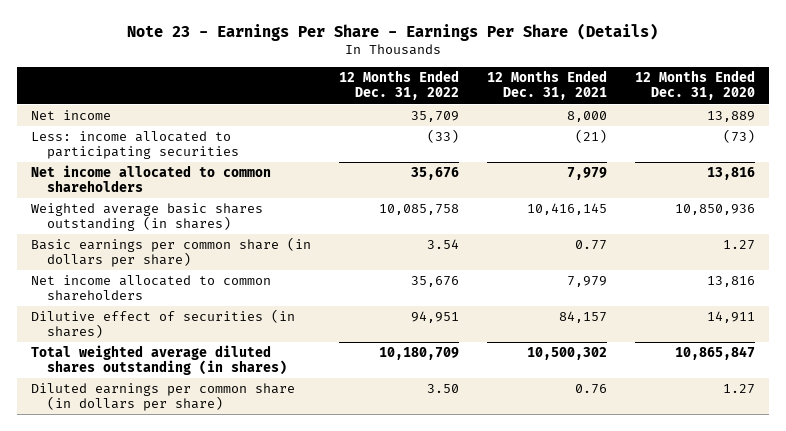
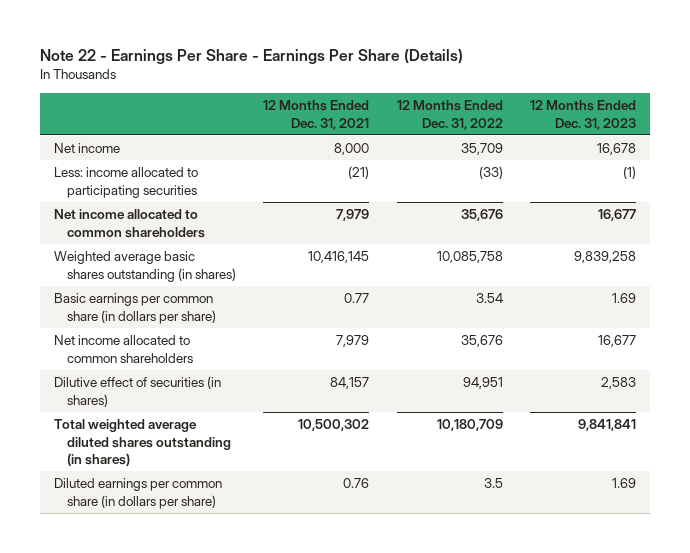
[126,22,658,41] Note 23 - Earnings Per Share - Earnings Per Share (Details) -> [39,49,463,65] Note 22 - Earnings Per Share - Earnings Per Share (Details)
[634,70,755,101] 12 Months Ended Dec. 31, 2020 -> none
none -> [530,99,637,130] 12 Months Ended Dec. 31, 2023
[426,384,459,394] 3.50 -> [483,477,503,488] 3.5

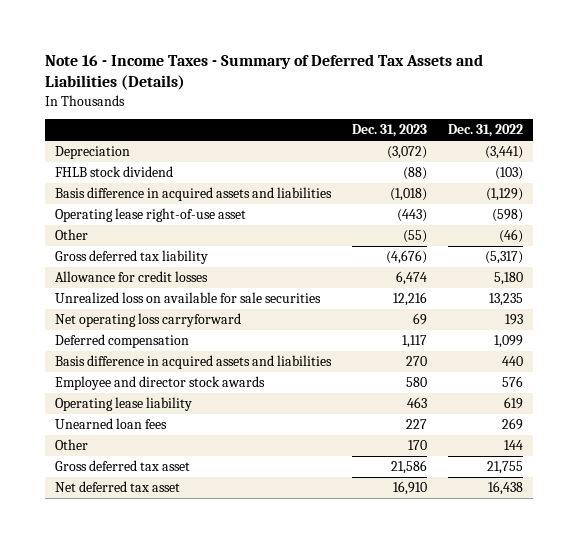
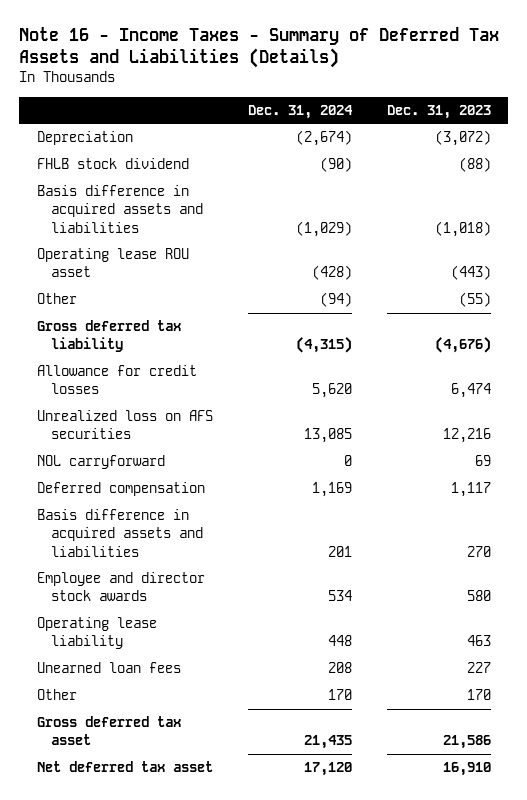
[447,124,523,138] Dec. 31, 2022 -> none
none -> [247,104,353,119] Dec. 31, 2024
[55,208,247,223] Operating lease right-of-use asset -> [36,248,189,278] Operating lease ROU asset
[55,292,322,305] Unrealized loss on available for sale securities -> [36,410,213,440] Unrealized loss on AFS securities
[55,313,242,328] Net operating loss carryforward -> [36,455,165,470] NOL carryforward

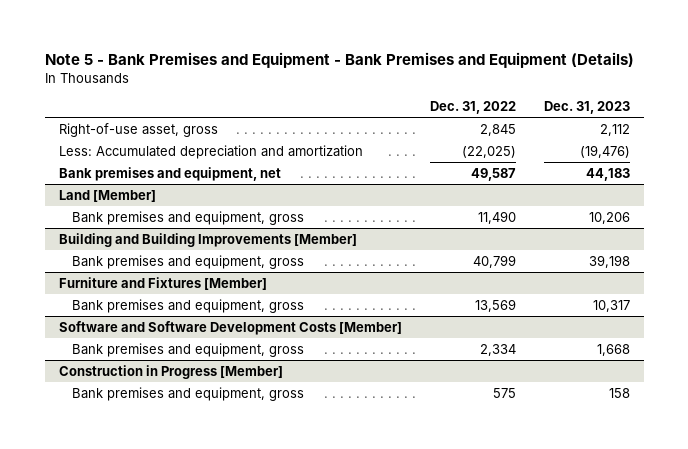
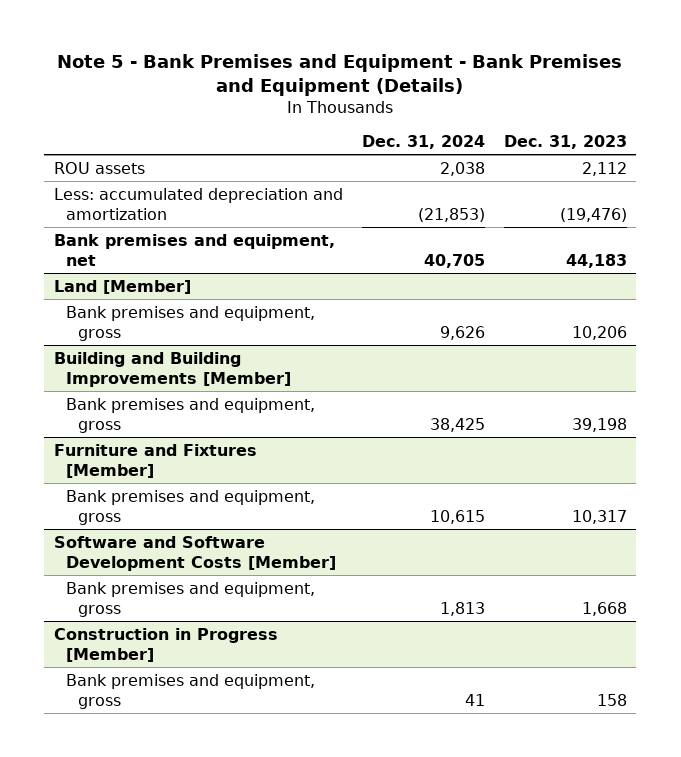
[429,101,516,115] Dec. 31, 2022 -> none
none -> [361,135,485,150] Dec. 31, 2024
[58,122,218,137] Right-of-use asset, gross -> [53,161,145,174] ROU assets
[58,144,363,159] Less: Accumulated depreciation and amortization -> [53,187,343,220] Less: accumulated depreciation and amortization

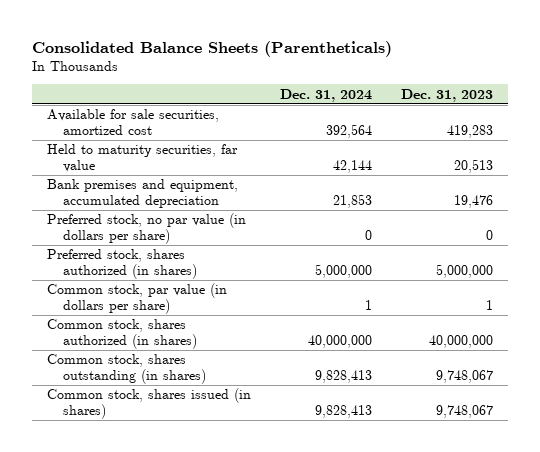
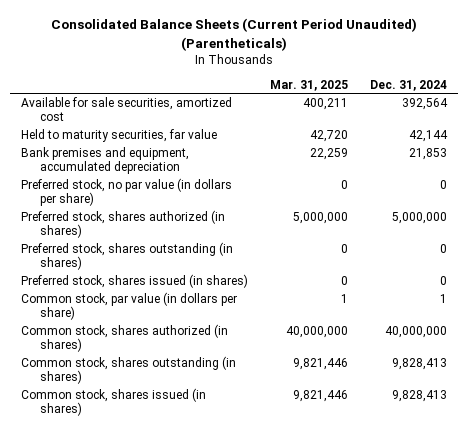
[32,40,393,57] Consolidated Balance Sheets (Parentheticals) -> [51,18,418,51] Consolidated Balance Sheets (Current Period Unaudited) (Parentheticals)
[401,88,494,102] Dec. 31, 2023 -> none
none -> [270,79,349,91] Mar. 31, 2025
none -> [21,242,234,271] Preferred stock, shares outstanding (in shares)
none -> [21,274,249,289] Preferred stock, shares issued (in shares)

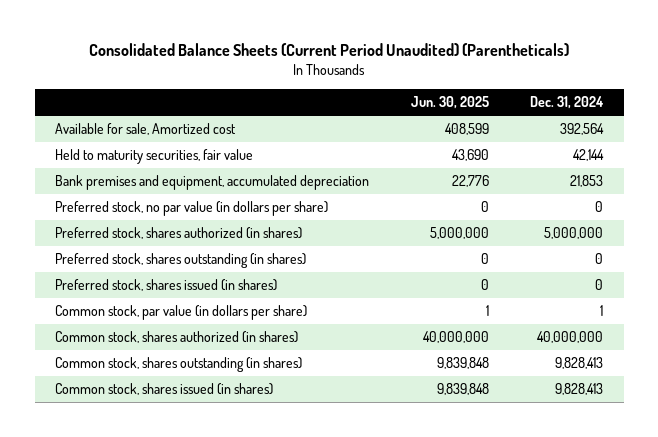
[270,79,349,91] Mar. 31, 2025 -> none
none -> [410,96,489,110] Jun. 30, 2025
[21,97,233,122] Available for sale securities, amortized cost -> [55,123,237,136] Available for sale, Amortized cost
[21,129,218,143] Held to maturity securities, far value -> [55,149,254,165] Held to maturity securities, fair value

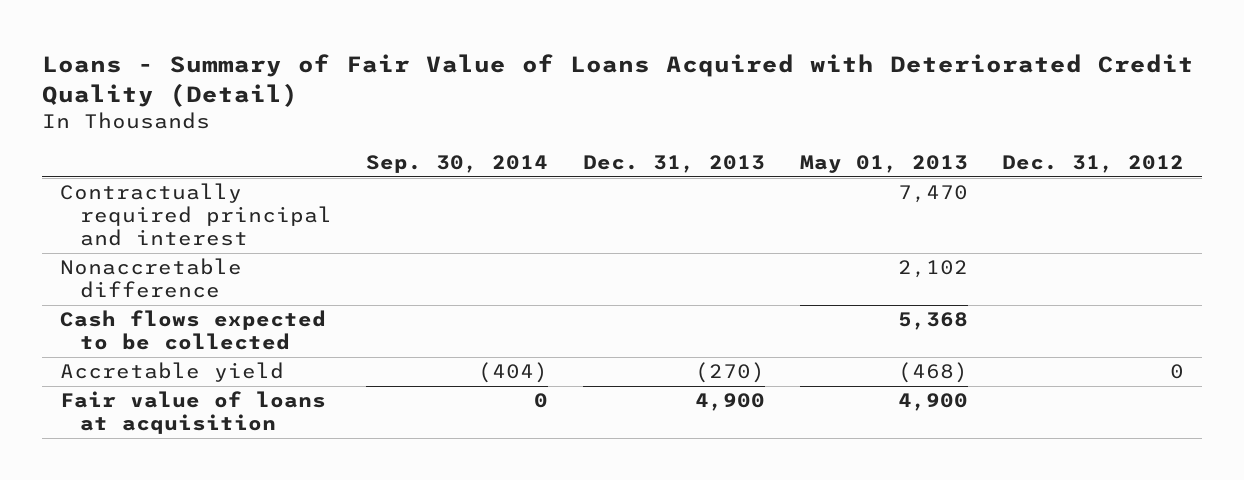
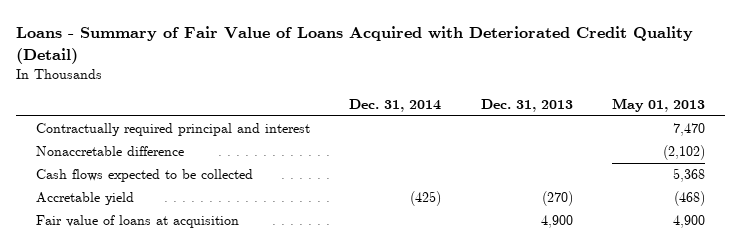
[366,155,549,174] Sep. 30, 2014 -> none
[1002,155,1185,174] Dec. 31, 2012 -> none
none -> [349,99,442,113] Dec. 31, 2014
[897,260,968,279] 2,102 -> [663,145,706,161] (2,102)

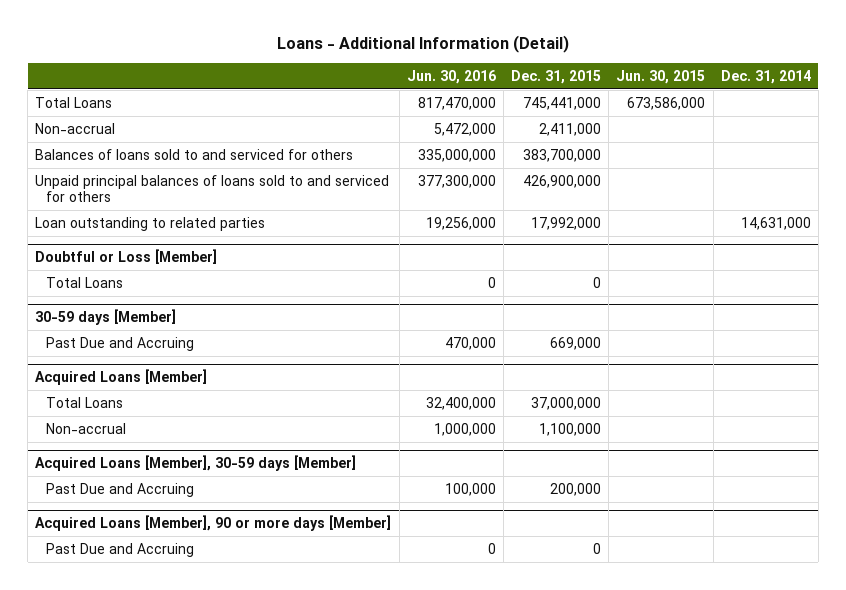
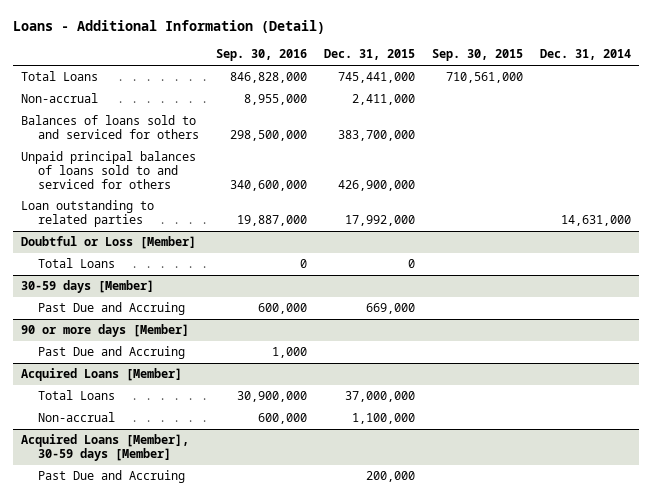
[406,69,496,84] Jun. 30, 2016 -> none
[616,69,706,84] Jun. 30, 2015 -> none
none -> [216,49,308,62] Sep. 30, 2016
none -> [431,49,523,62] Sep. 30, 2015
none -> [21,324,190,338] 90 or more days [Member]
none -> [38,346,186,360] Past Due and Accruing
[35,514,392,531] Acquired Loans [Member], 90 or more days [Member] -> none
[46,542,195,557] Past Due and Accruing -> none

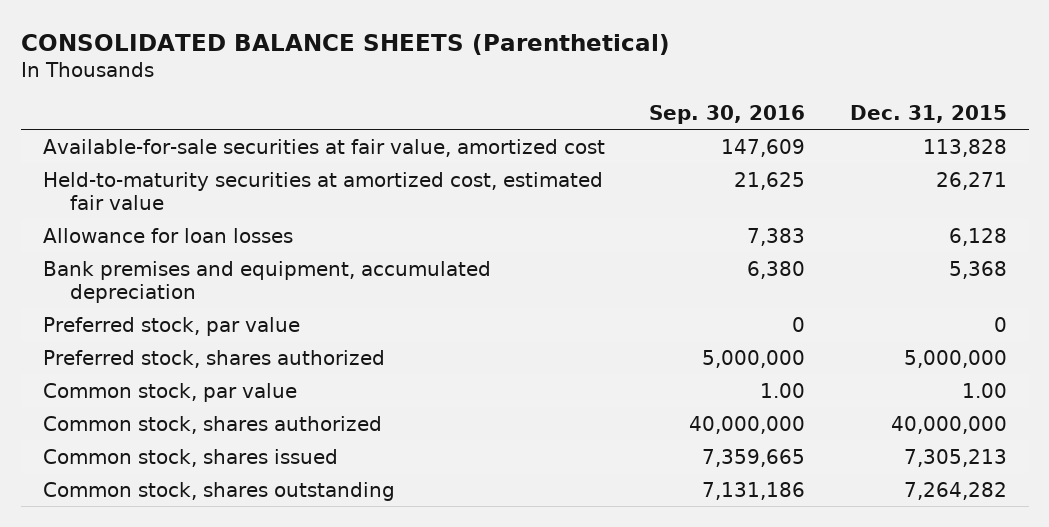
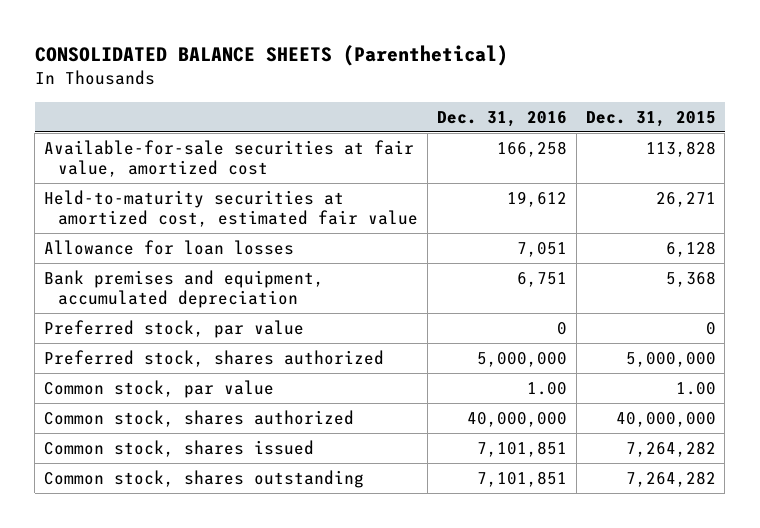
[649,104,806,124] Sep. 30, 2016 -> none
none -> [437,110,568,127] Dec. 31, 2016
[903,448,1007,467] 7,305,213 -> [625,441,716,458] 7,264,282

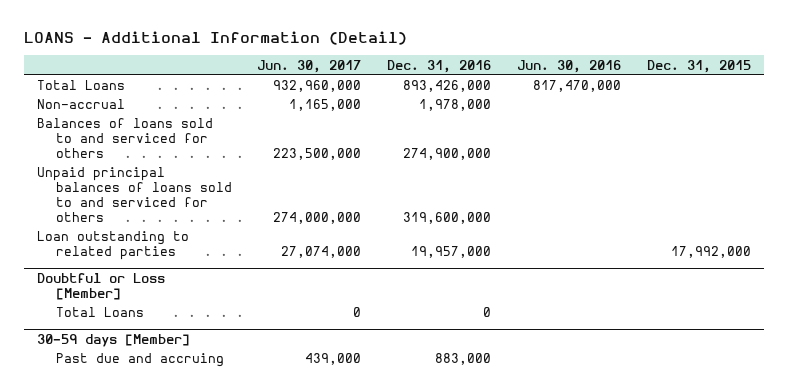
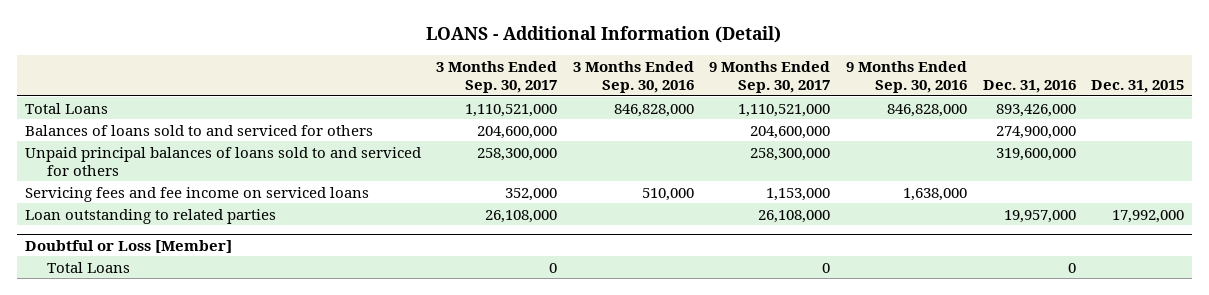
[257,59,362,73] Jun. 30, 2017 -> none
[517,59,622,73] Jun. 30, 2016 -> none
none -> [436,60,558,93] 3 Months Ended Sep. 30, 2017
none -> [572,60,694,93] 3 Months Ended Sep. 30, 2016
none -> [709,60,831,93] 9 Months Ended Sep. 30, 2017
none -> [846,60,968,93] 9 Months Ended Sep. 30, 2016
[36,99,125,110] Non-accrual -> none
none -> [24,186,369,202] Servicing fees and fee income on serviced loans
[36,333,190,347] 30-59 days [Member] -> none
[55,353,224,368] Past due and accruing -> none

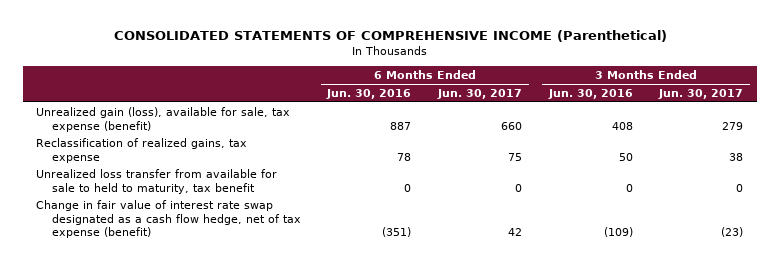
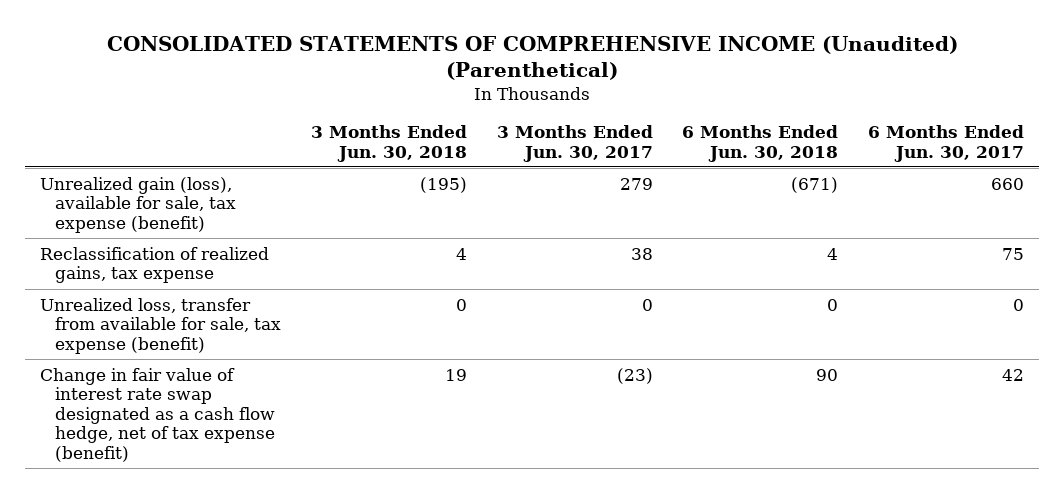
[113,29,667,42] CONSOLIDATED STATEMENTS OF COMPREHENSIVE INCOME (Parenthetical) -> [106,35,958,80] CONSOLIDATED STATEMENTS OF COMPREHENSIVE INCOME (Unaudited) (Parenthetical)
[326,89,412,100] Jun. 30, 2016 -> none
[547,89,633,100] Jun. 30, 2016 -> none
none -> [310,125,467,162] 3 Months Ended Jun. 30, 2018
none -> [682,125,839,162] 6 Months Ended Jun. 30, 2018
[35,168,277,194] Unrealized loss transfer from available for sale to held to maturity, tax benefit -> [39,297,282,354] Unrealized loss, transfer from available for sale, tax expense (benefit)

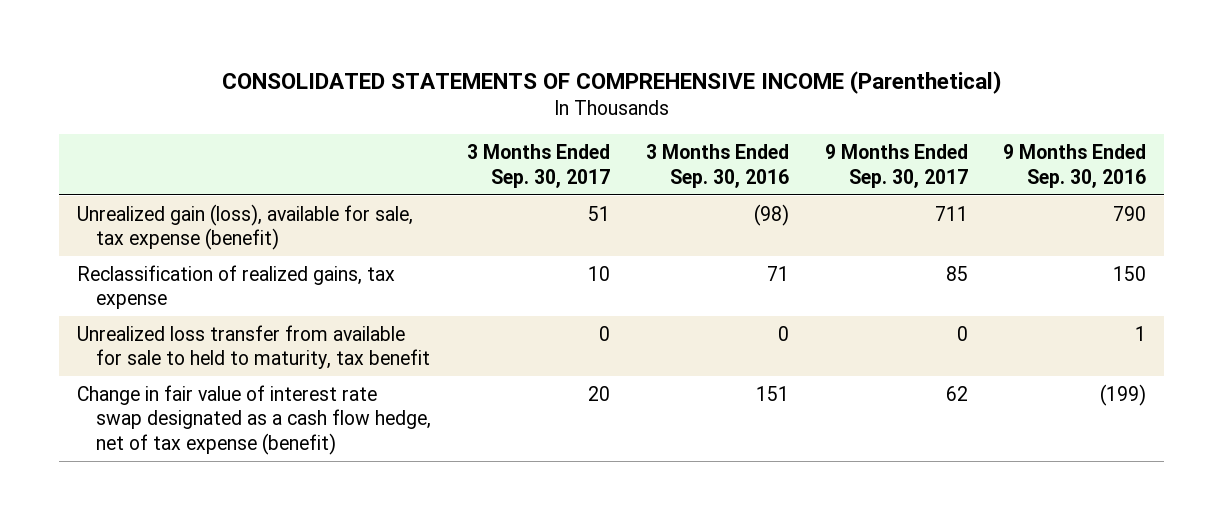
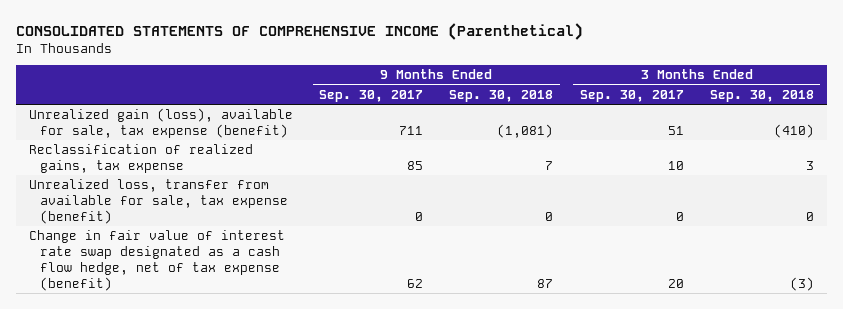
[645,144,789,188] 3 Months Ended Sep. 30, 2016 -> none
[1003,144,1147,188] 9 Months Ended Sep. 30, 2016 -> none
none -> [449,89,554,102] Sep. 30, 2018
none -> [709,89,814,102] Sep. 30, 2018
[76,324,430,370] Unrealized loss transfer from available for sale to held to maturity, tax benefit -> [29,179,288,224] Unrealized loss, transfer from available for sale, tax expense (benefit)

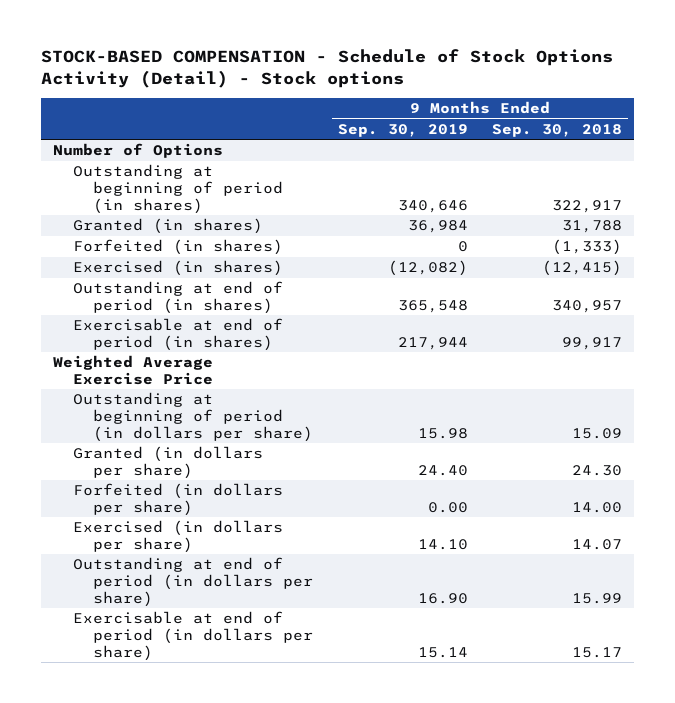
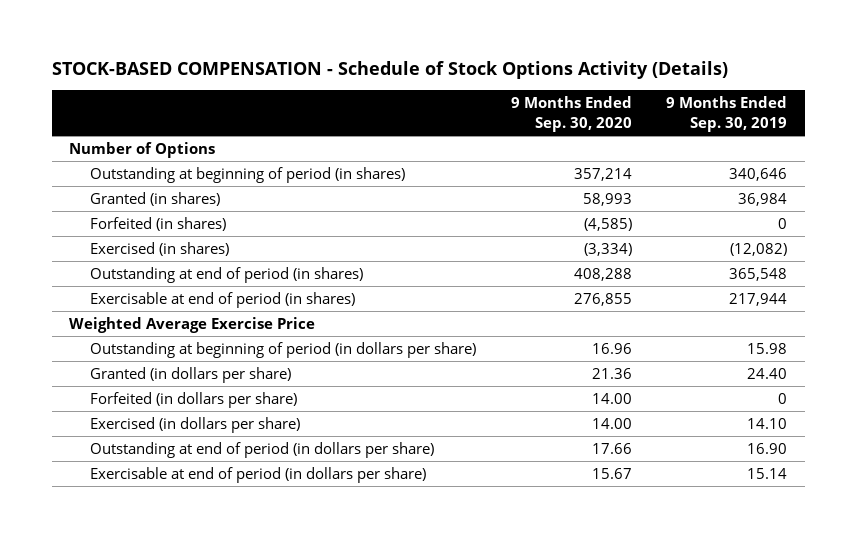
[40,49,613,89] STOCK-BASED COMPENSATION - Schedule of Stock Options Activity (Detail) - Stock options -> [51,61,728,80] STOCK-BASED COMPENSATION - Schedule of Stock Options Activity (Details)
[491,123,622,137] Sep. 30, 2018 -> none
none -> [510,96,632,133] 9 Months Ended Sep. 30, 2020
[427,502,468,514] 0.00 -> [778,393,788,405] 0

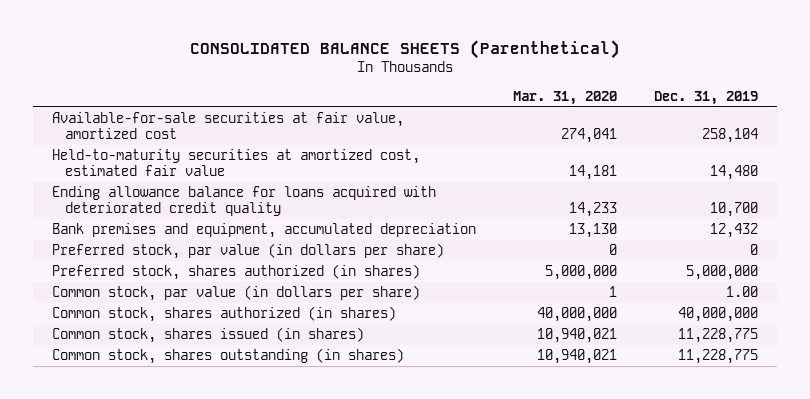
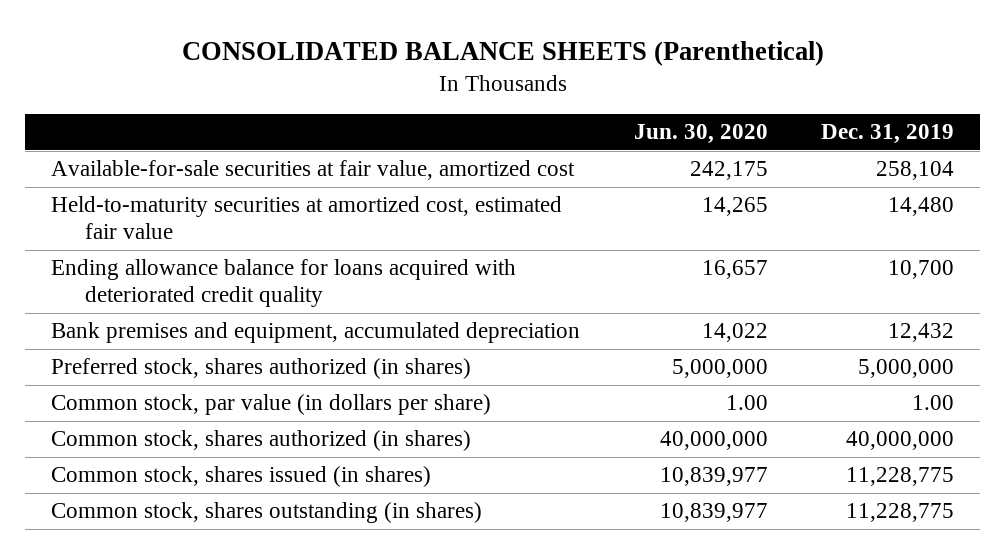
[512,90,617,105] Mar. 31, 2020 -> none
none -> [633,124,768,145] Jun. 30, 2020
[51,243,444,260] Preferred stock, par value (in dollars per share) -> none

